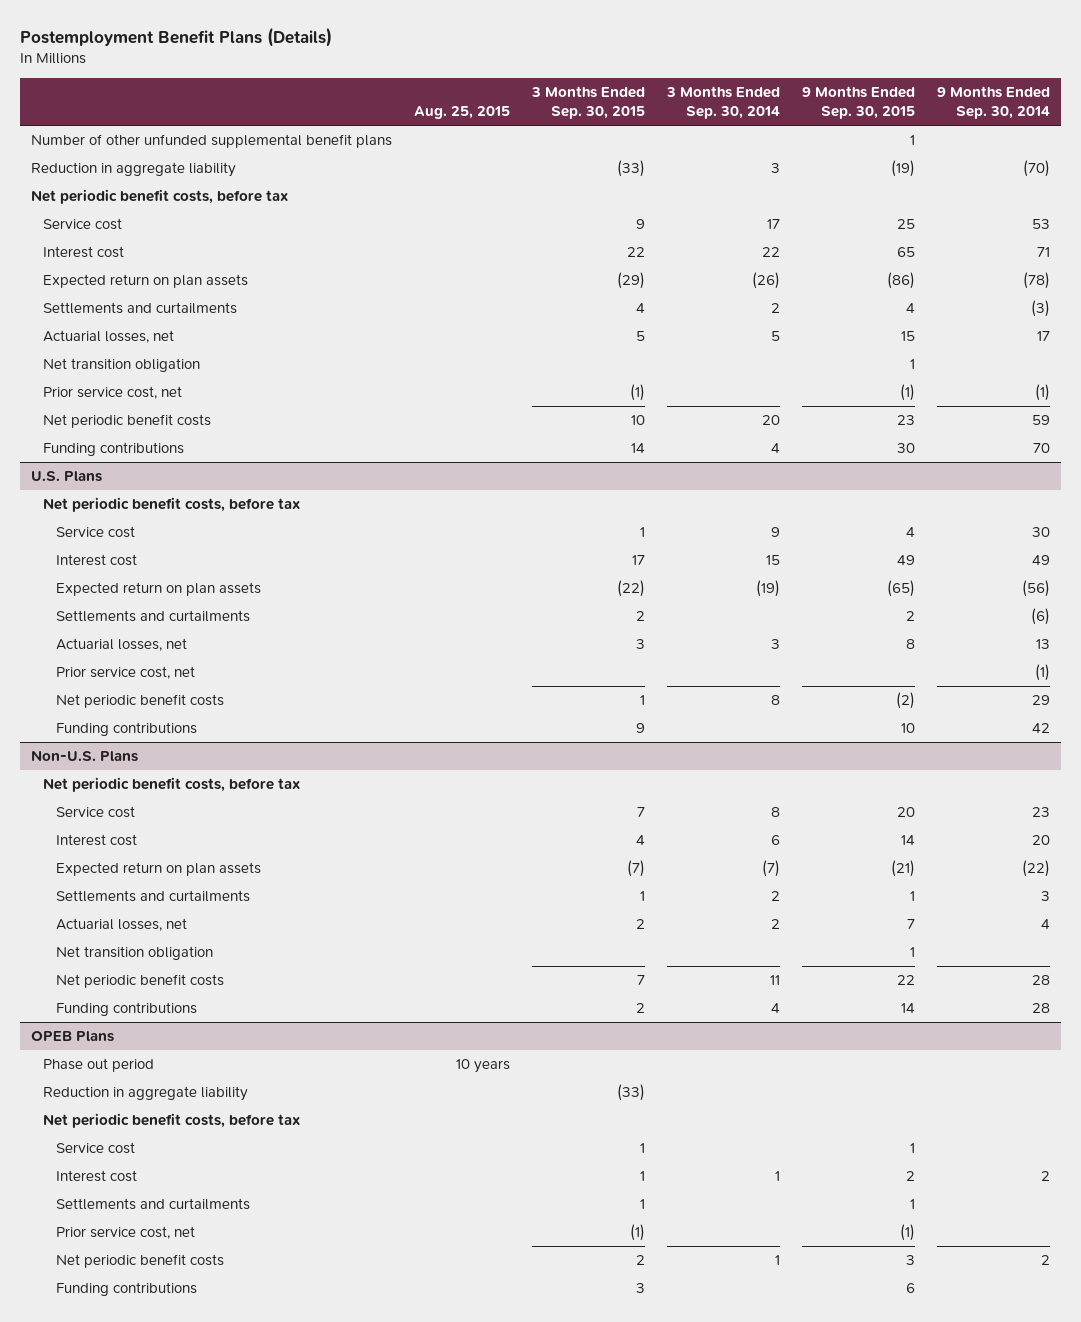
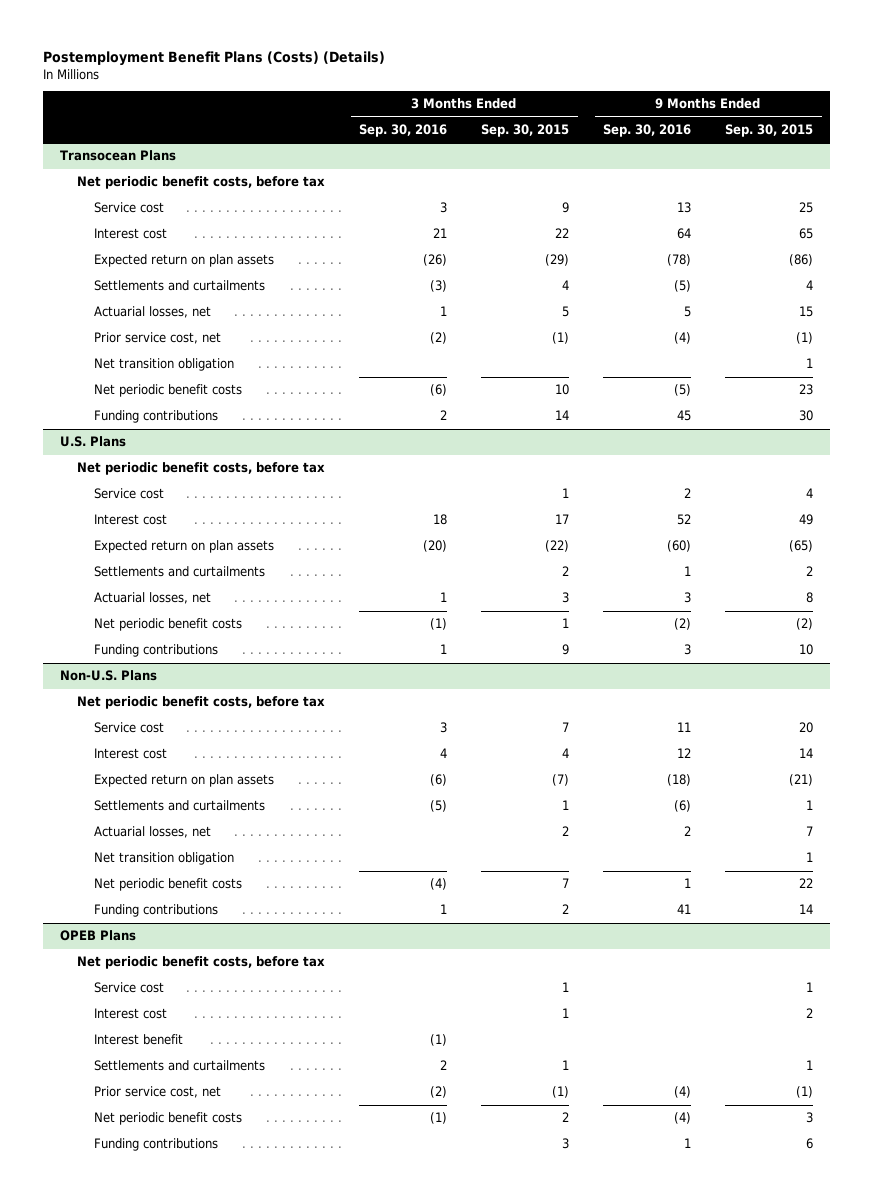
[20,27,333,48] Postemployment Benefit Plans (Details) -> [42,50,385,66] Postemployment Benefit Plans (Costs) (Details)
[413,106,510,120] Aug. 25, 2015 -> none
[665,86,780,120] 3 Months Ended Sep. 30, 2014 -> none
[936,86,1050,120] 9 Months Ended Sep. 30, 2014 -> none
none -> [359,123,448,137] Sep. 30, 2016
none -> [603,123,692,137] Sep. 30, 2016
[31,133,393,148] Number of other unfunded supplemental benefit plans -> none
[31,161,237,177] Reduction in aggregate liability -> none
none -> [59,150,176,162] Transocean Plans
[43,357,201,372] Net transition obligation -> none
none -> [94,358,235,372] Net transition obligation
[55,665,195,679] Prior service cost, net -> none
[43,1057,155,1072] Phase out period -> none
[43,1085,249,1101] Reduction in aggregate liability -> none
none -> [94,1034,184,1046] Interest benefit

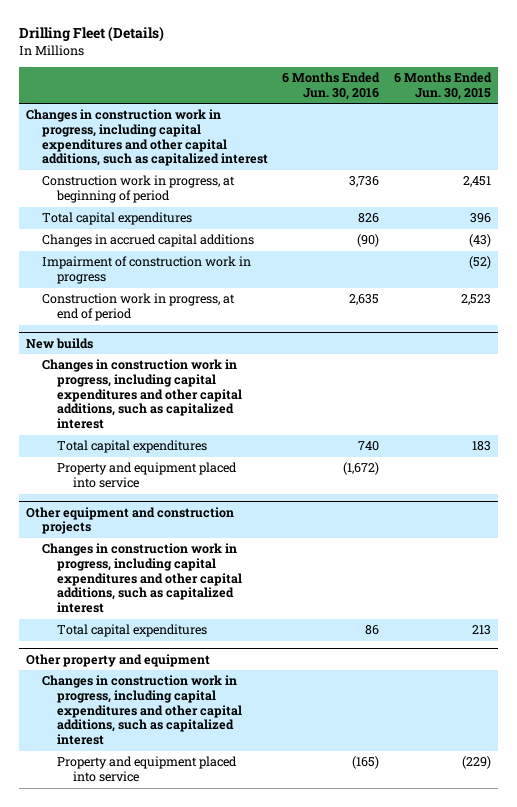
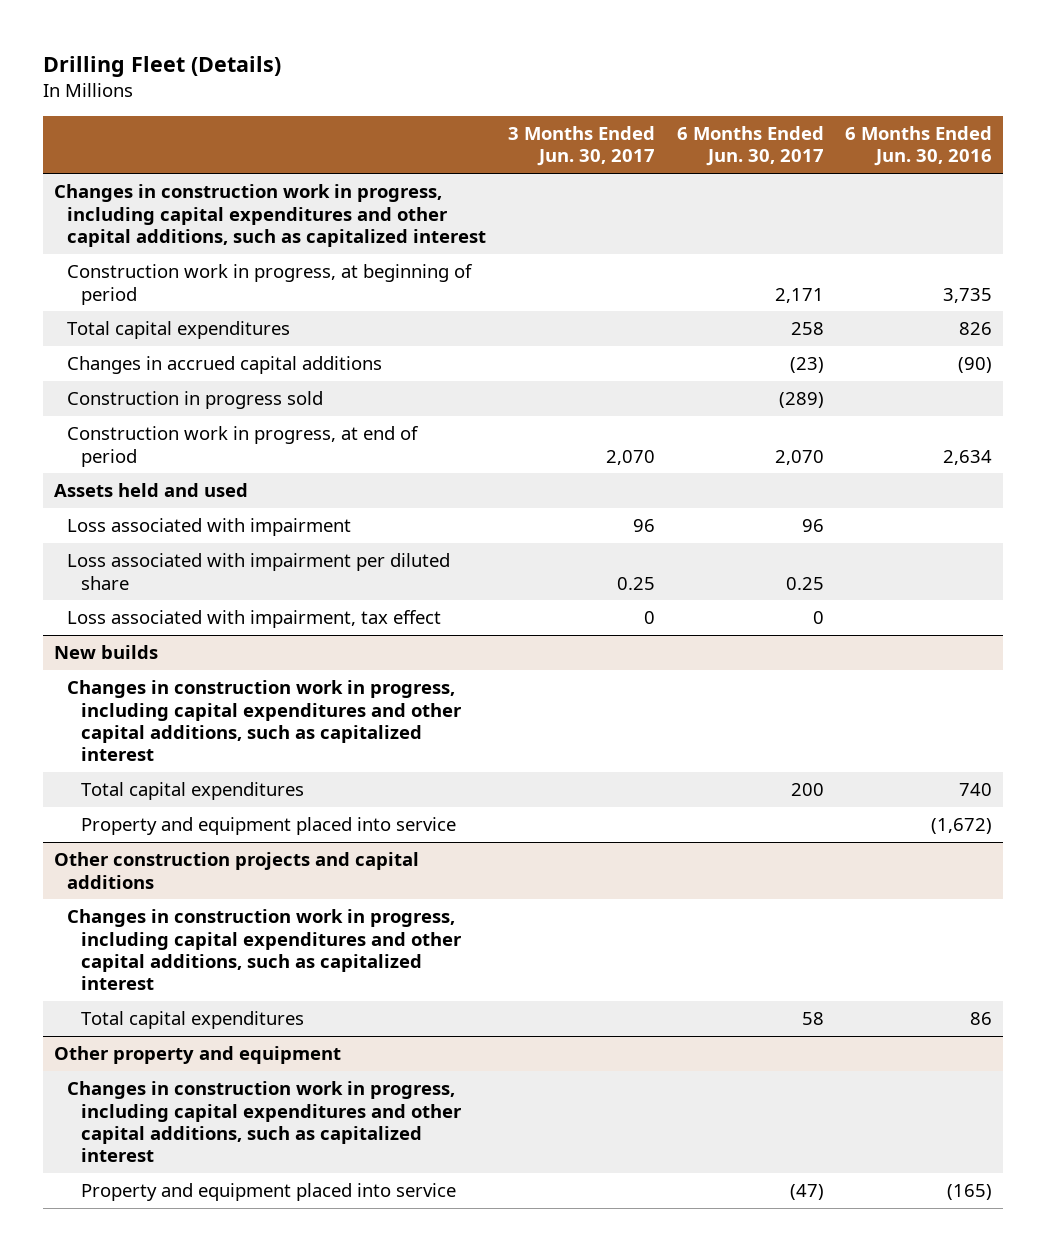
[393,72,492,100] 6 Months Ended Jun. 30, 2015 -> none
none -> [507,125,655,167] 3 Months Ended Jun. 30, 2017
none -> [676,125,824,167] 6 Months Ended Jun. 30, 2017
[349,176,380,188] 3,736 -> [943,287,993,303] 3,735
[41,256,251,285] Impairment of construction work in progress -> none
none -> [67,391,324,410] Construction in progress sold
[349,294,380,306] 2,635 -> [943,449,993,465] 2,634
none -> [53,483,248,498] Assets held and used
none -> [67,518,352,537] Loss associated with impairment
none -> [67,553,451,590] Loss associated with impairment per diluted share
none -> [67,610,442,629] Loss associated with impairment, tax effect
[26,506,235,535] Other equipment and construction projects -> [53,852,419,889] Other construction projects and capital additions

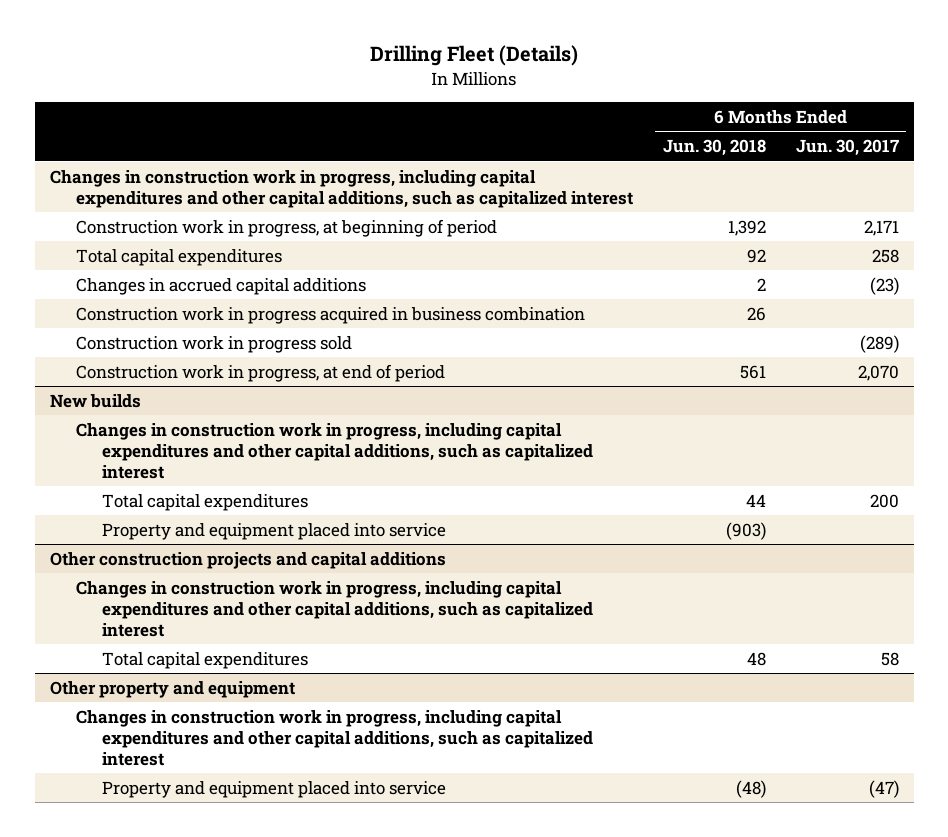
[507,125,655,167] 3 Months Ended Jun. 30, 2017 -> none
[845,125,993,167] 6 Months Ended Jun. 30, 2016 -> none
none -> [662,139,766,157] Jun. 30, 2018
none -> [75,306,585,324] Construction work in progress acquired in business combination
[67,391,324,410] Construction in progress sold -> [75,335,352,353] Construction work in progress sold
[53,483,248,498] Assets held and used -> none
[67,518,352,537] Loss associated with impairment -> none
[67,553,451,590] Loss associated with impairment per diluted share -> none
[67,610,442,629] Loss associated with impairment, tax effect -> none

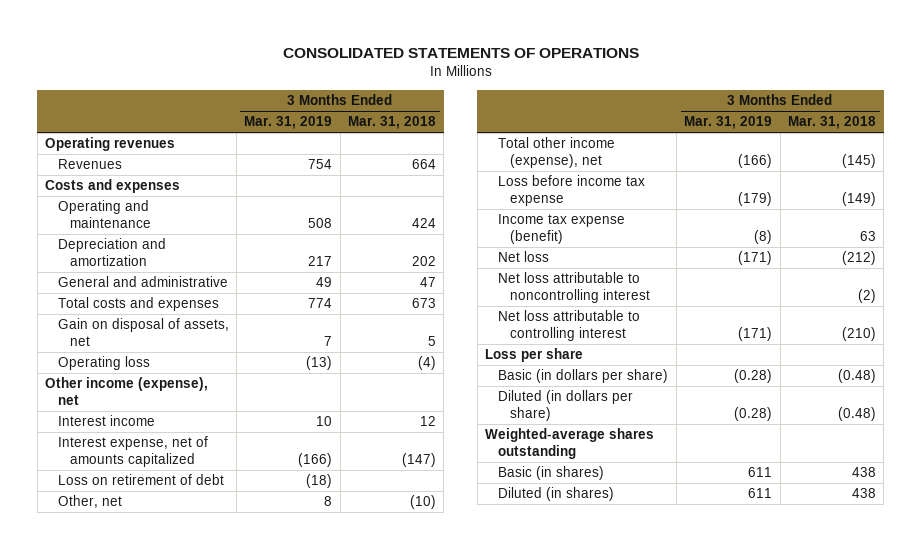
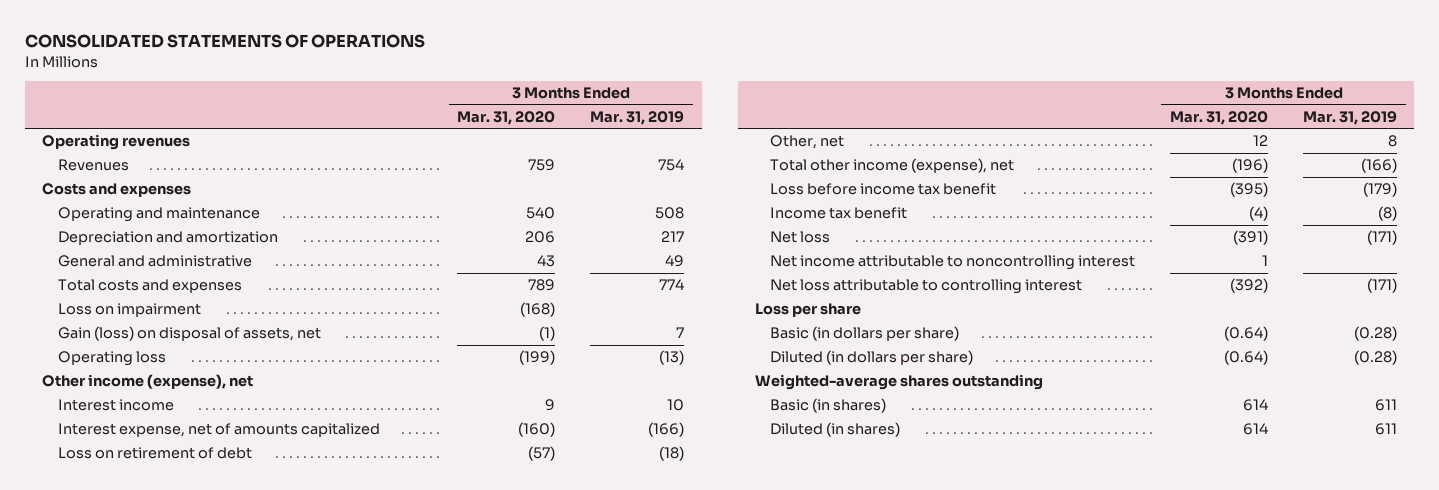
[347,116,436,130] Mar. 31, 2018 -> none
none -> [457,110,556,125] Mar. 31, 2020
none -> [57,303,201,318] Loss on impairment
[57,318,229,347] Gain on disposal of assets, net -> [57,326,321,342] Gain (loss) on disposal of assets, net
[497,175,645,207] Loss before income tax expense -> [770,183,997,196] Loss before income tax benefit
[497,214,625,245] Income tax expense (benefit) -> [770,207,908,220] Income tax benefit
[497,272,651,304] Net loss attributable to noncontrolling interest -> [770,255,1136,271] Net income attributable to noncontrolling interest

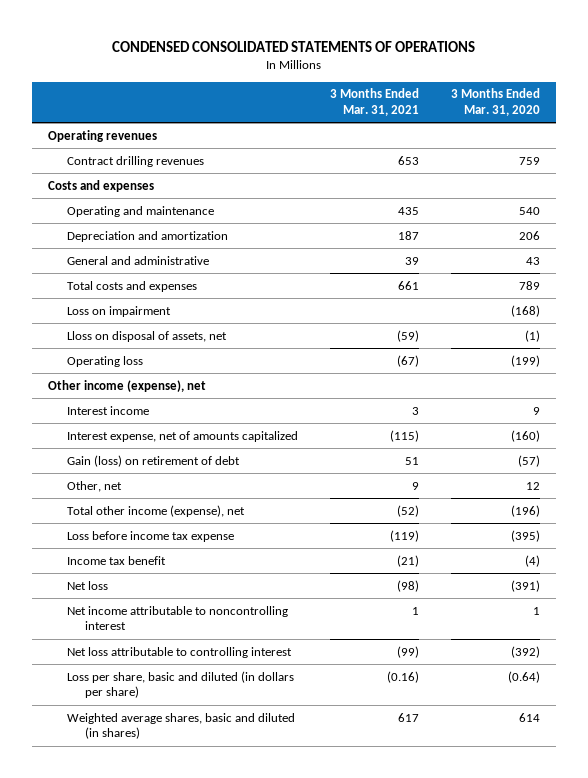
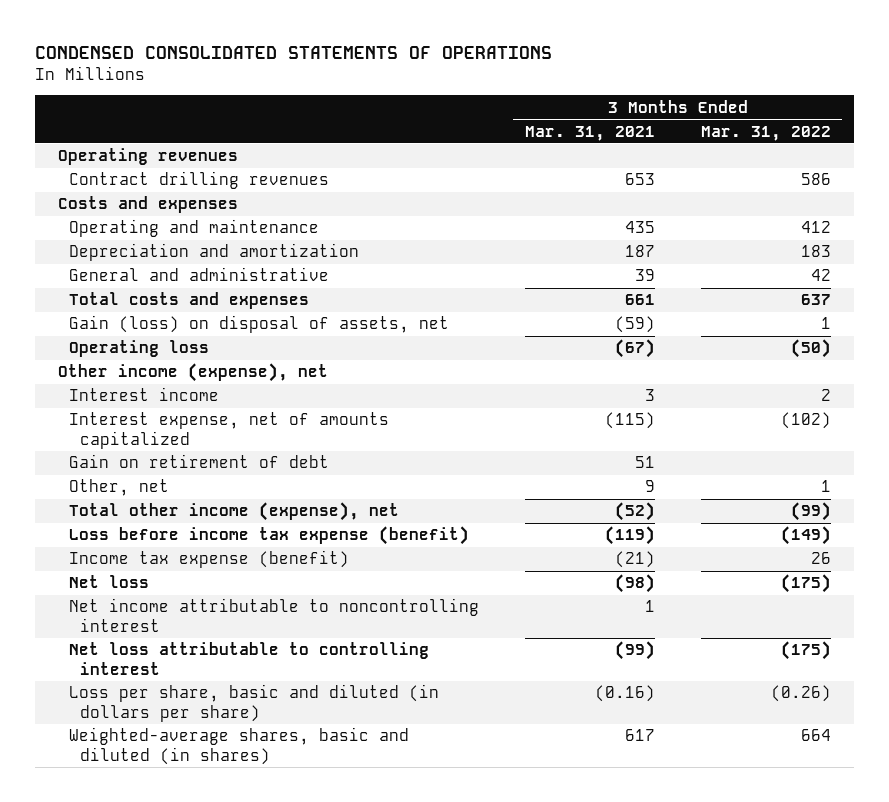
[450,88,540,116] 3 Months Ended Mar. 31, 2020 -> none
none -> [700,125,831,141] Mar. 31, 2022
[66,305,171,317] Loss on impairment -> none
[66,330,227,342] Lloss on disposal of assets, net -> [68,315,449,334] Gain (loss) on disposal of assets, net
[66,454,240,467] Gain (loss) on retirement of debt -> [68,454,329,469] Gain on retirement of debt
[66,530,234,542] Loss before income tax expense -> [68,526,469,546] Loss before income tax expense (benefit)
[66,555,166,565] Income tax benefit -> [68,550,349,569] Income tax expense (benefit)
[66,712,295,740] Weighted average shares, basic and diluted (in shares) -> [68,727,409,765] Weighted-average shares, basic and diluted (in shares)

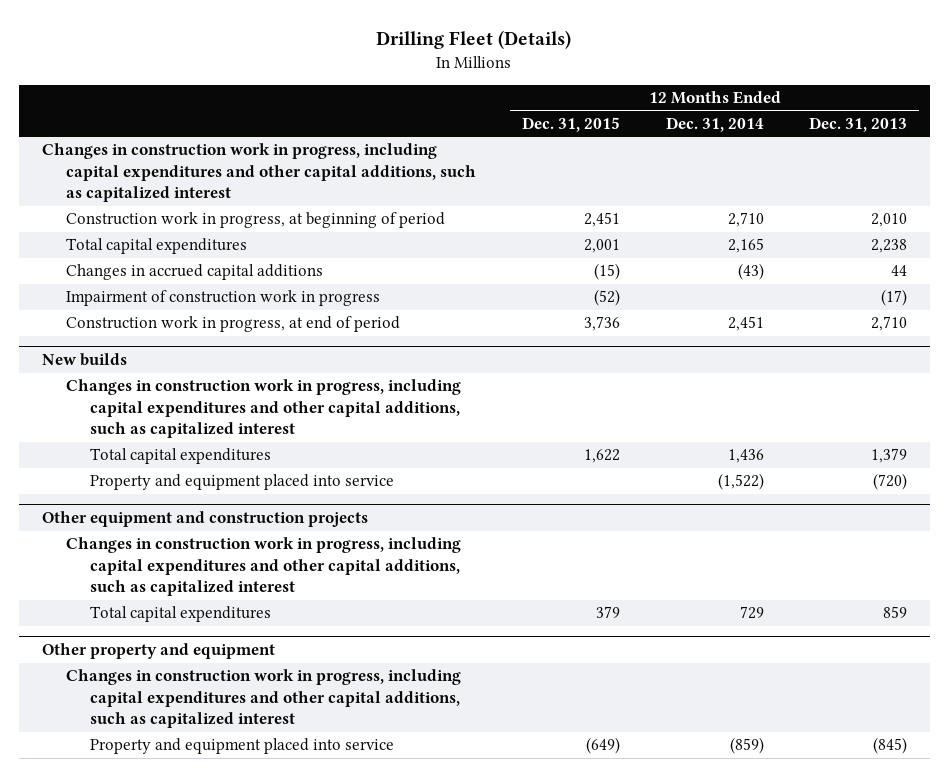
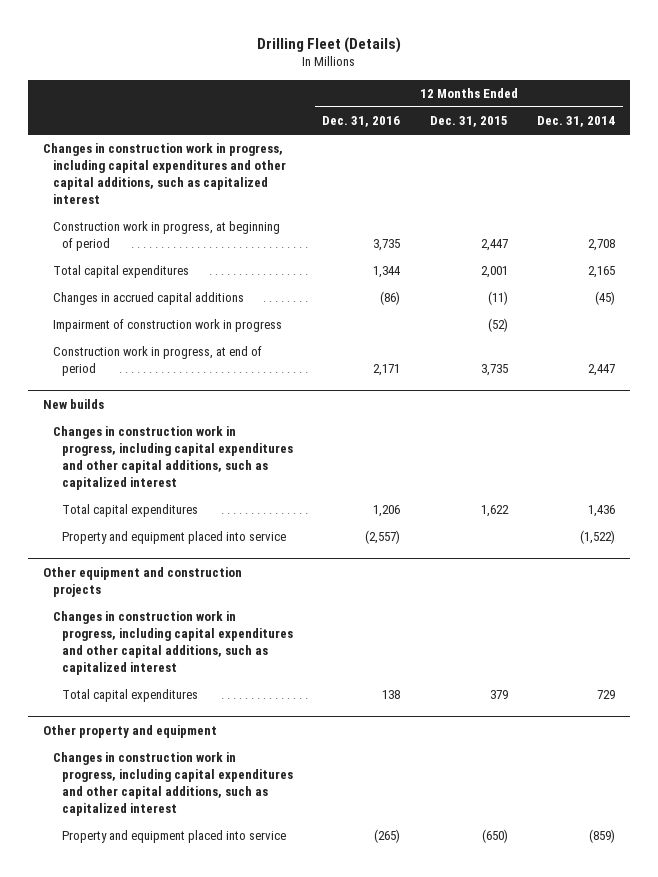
[809,116,908,132] Dec. 31, 2013 -> none
none -> [322,116,401,128] Dec. 31, 2016
[583,212,620,228] 2,451 -> [480,239,508,252] 2,447
[727,212,764,228] 2,710 -> [588,239,616,252] 2,708
[593,263,620,281] (15) -> [487,291,508,306] (11)
[737,263,764,281] (43) -> [595,291,616,306] (45)
[583,316,620,332] 3,736 -> [480,364,508,377] 3,735
[727,316,764,332] 2,451 -> [588,364,616,377] 2,447
[585,737,620,755] (649) -> [481,829,508,844] (650)

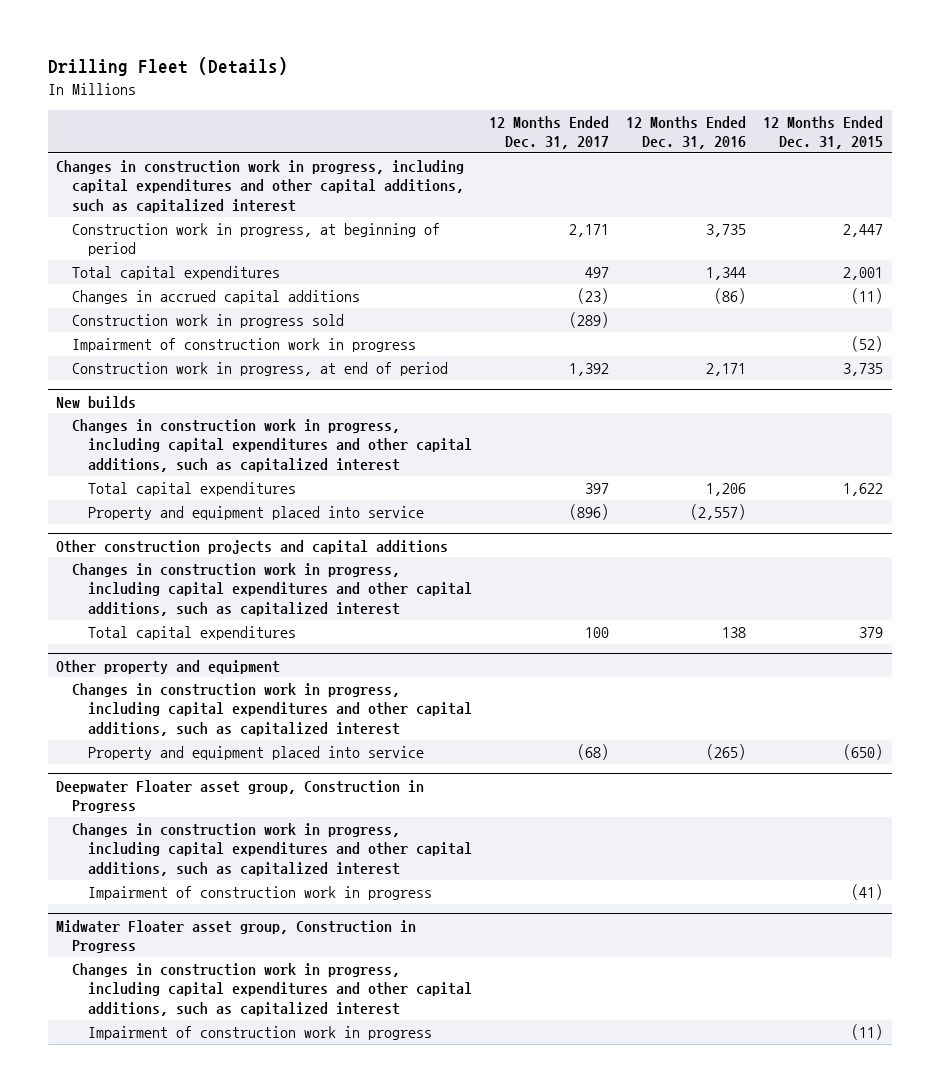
[537,116,616,128] Dec. 31, 2014 -> none
none -> [489,115,610,150] 12 Months Ended Dec. 31, 2017
none -> [72,313,345,328] Construction work in progress sold
[43,566,243,597] Other equipment and construction projects -> [56,539,449,554] Other construction projects and capital additions
none -> [56,779,425,814] Deepwater Floater asset group, Construction in Progress
none -> [72,822,472,877] Changes in construction work in progress, including capital expenditures and other capital additions, such as capitalized interest
none -> [87,885,432,900] Impairment of construction work in progress
none -> [56,919,417,954] Midwater Floater asset group, Construction in Progress
none -> [72,962,472,1017] Changes in construction work in progress, including capital expenditures and other capital additions, such as capitalized interest
none -> [87,1025,432,1040] Impairment of construction work in progress

